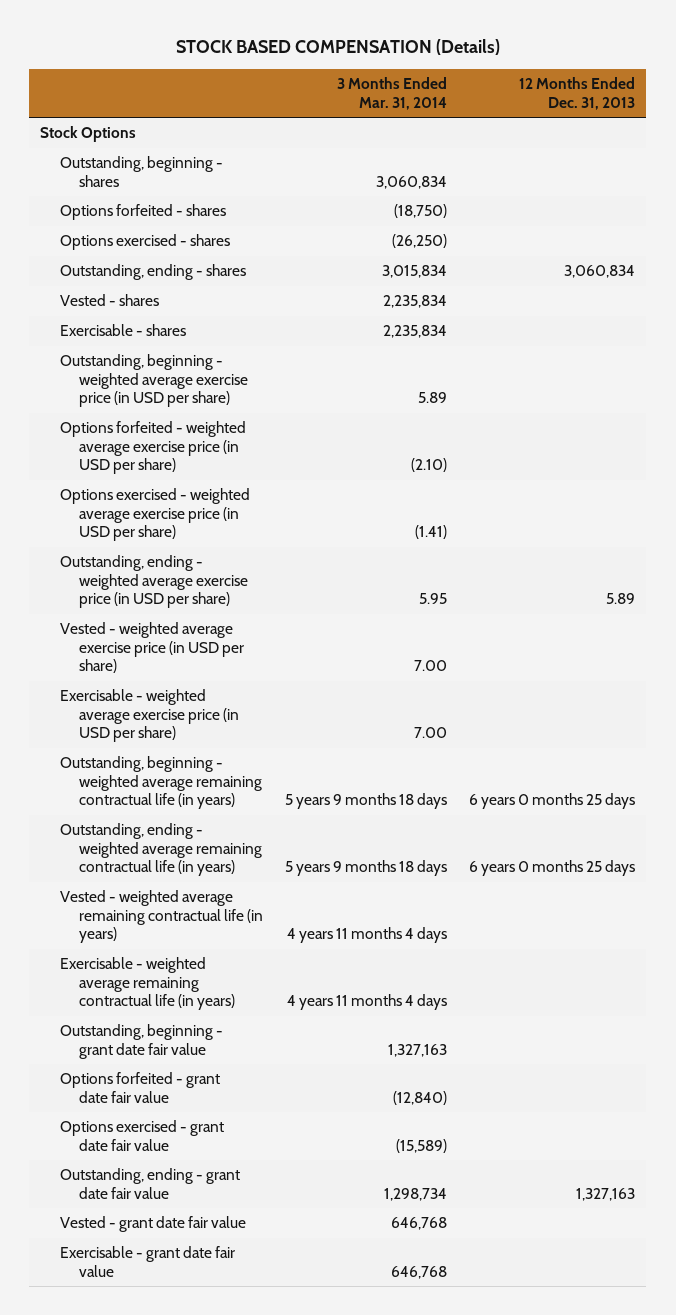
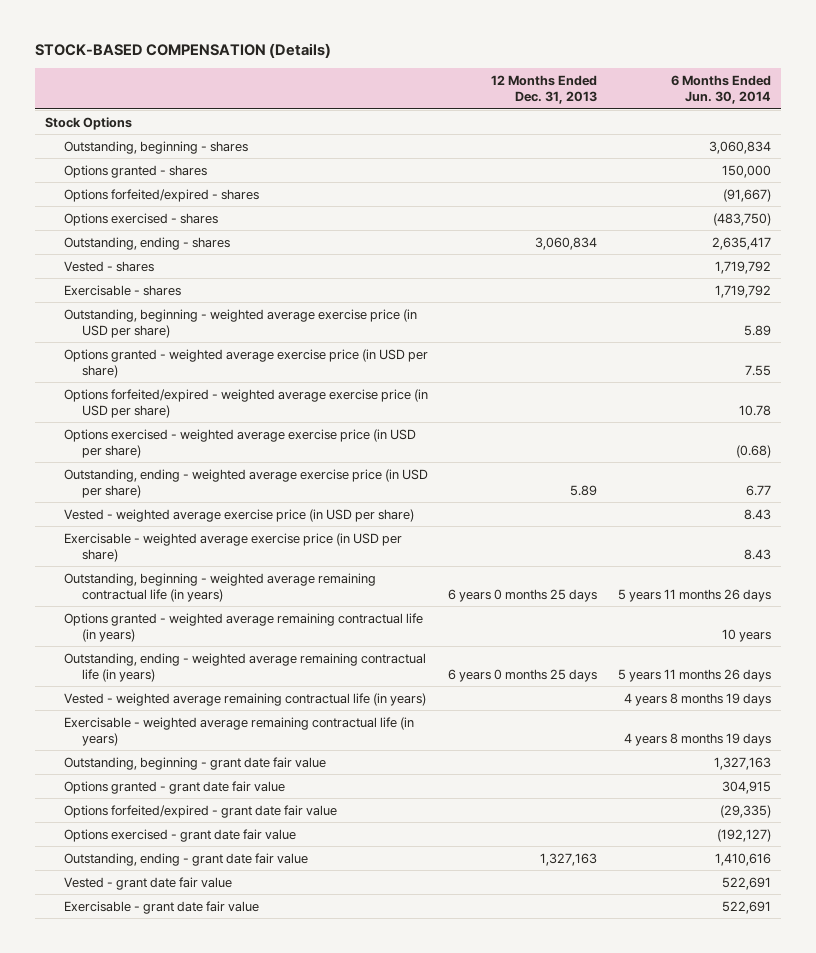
[175,39,500,56] STOCK BASED COMPENSATION (Details) -> [35,43,332,59] STOCK-BASED COMPENSATION (Details)
[336,77,447,110] 3 Months Ended Mar. 31, 2014 -> none
none -> [671,75,772,105] 6 Months Ended Jun. 30, 2014
none -> [63,164,207,178] Options granted - shares
[59,204,226,221] Options forfeited - shares -> [63,188,259,202] Options forfeited/expired - shares
none -> [63,348,428,379] Options granted - weighted average exercise price (in USD per share)
[59,421,246,475] Options forfeited - weighted average exercise price (in USD per share) -> [63,388,428,419] Options forfeited/expired - weighted average exercise price (in USD per share)
none -> [63,612,423,643] Options granted - weighted average remaining contractual life (in years)
none -> [63,780,285,794] Options granted - grant date fair value
[59,1072,220,1103] Options forfeited - grant date fair value -> [63,804,337,818] Options forfeited/expired - grant date fair value

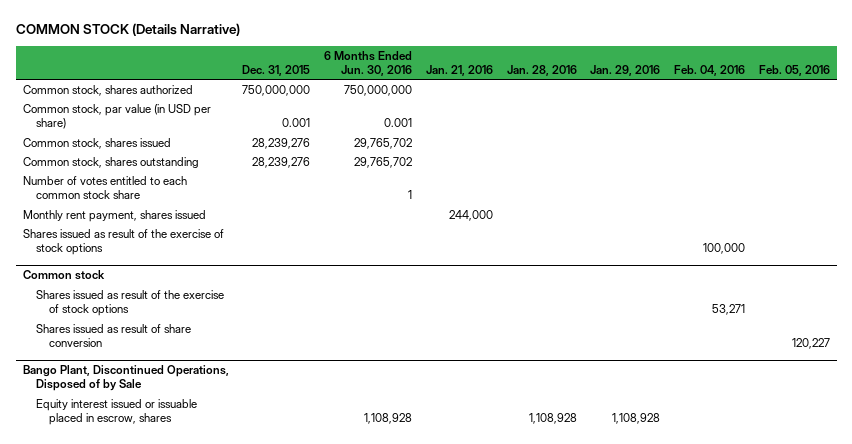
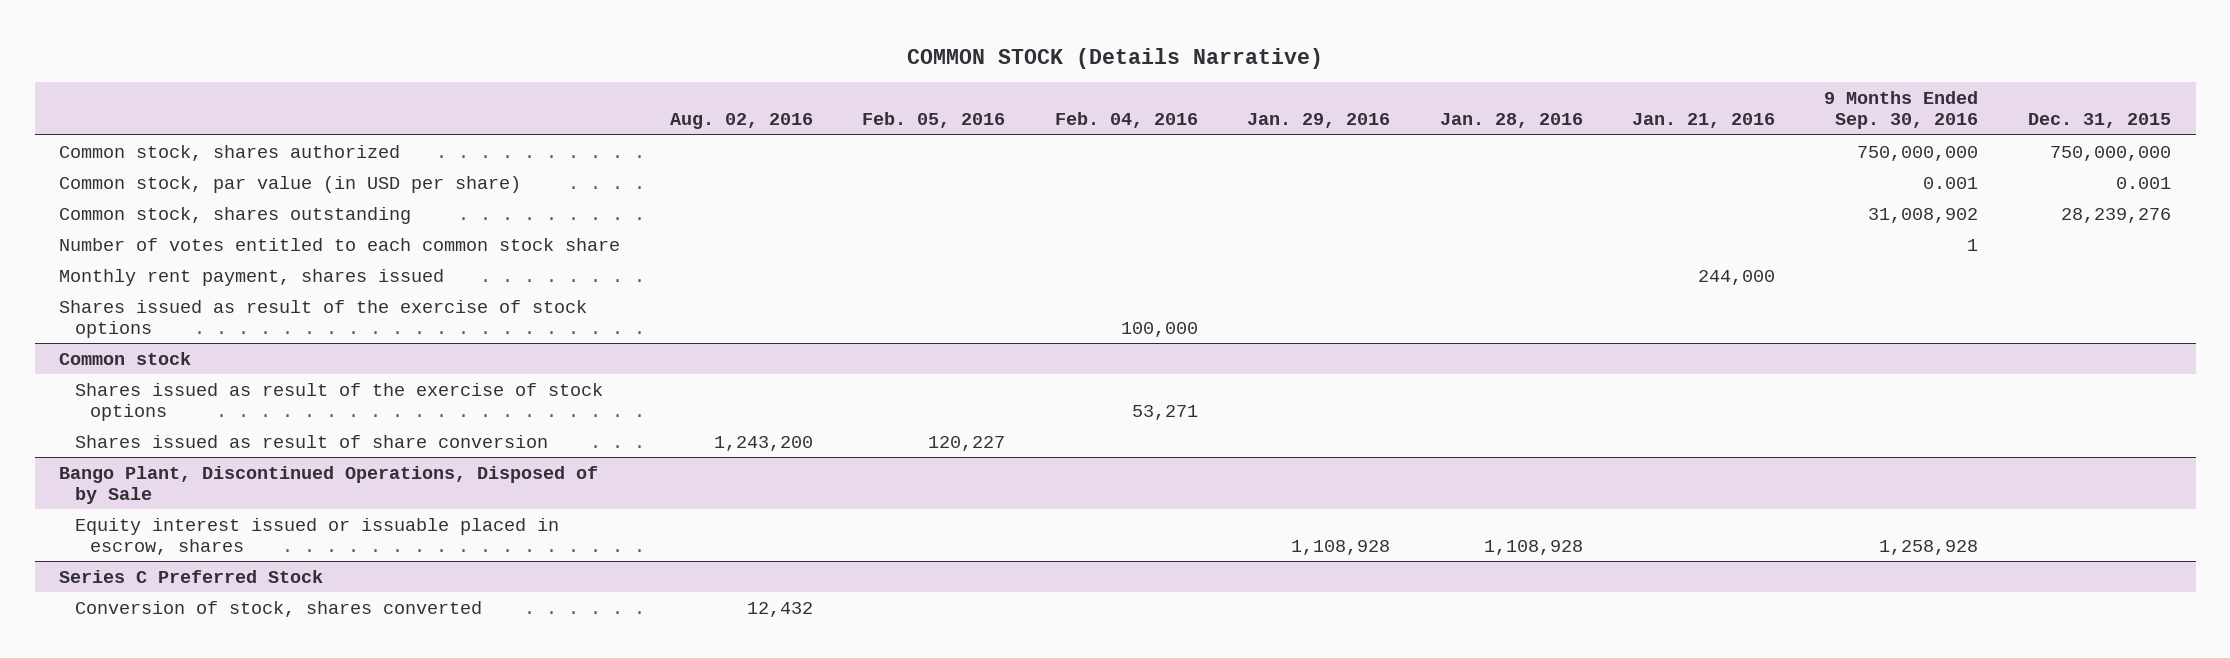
[324,50,413,76] 6 Months Ended Jun. 30, 2016 -> none
none -> [669,113,813,130] Aug. 02, 2016
none -> [1824,90,1979,130] 9 Months Ended Sep. 30, 2016
[22,138,171,150] Common stock, shares issued -> none
none -> [59,569,324,583] Series C Preferred Stock
none -> [74,600,482,617] Conversion of stock, shares converted

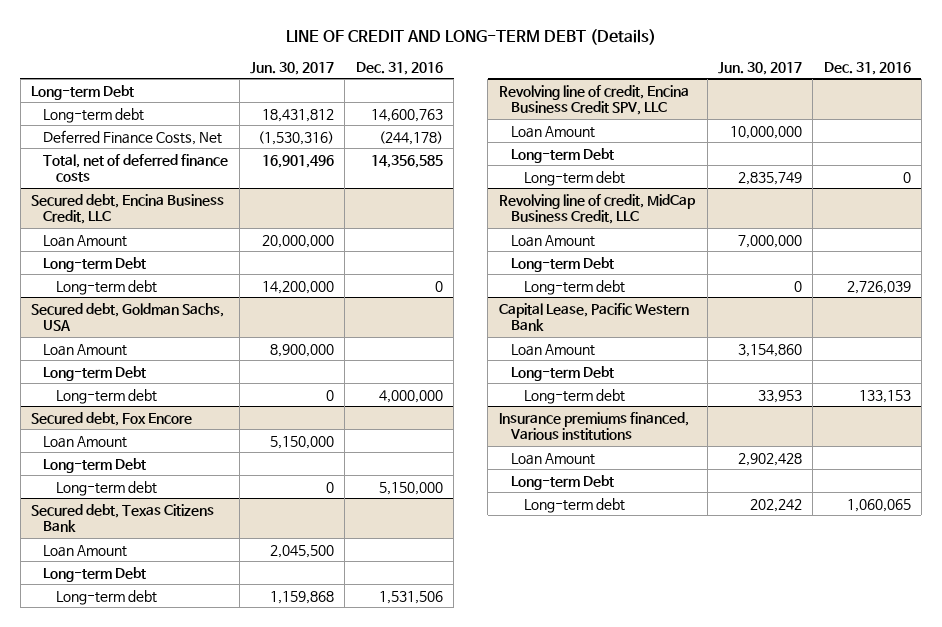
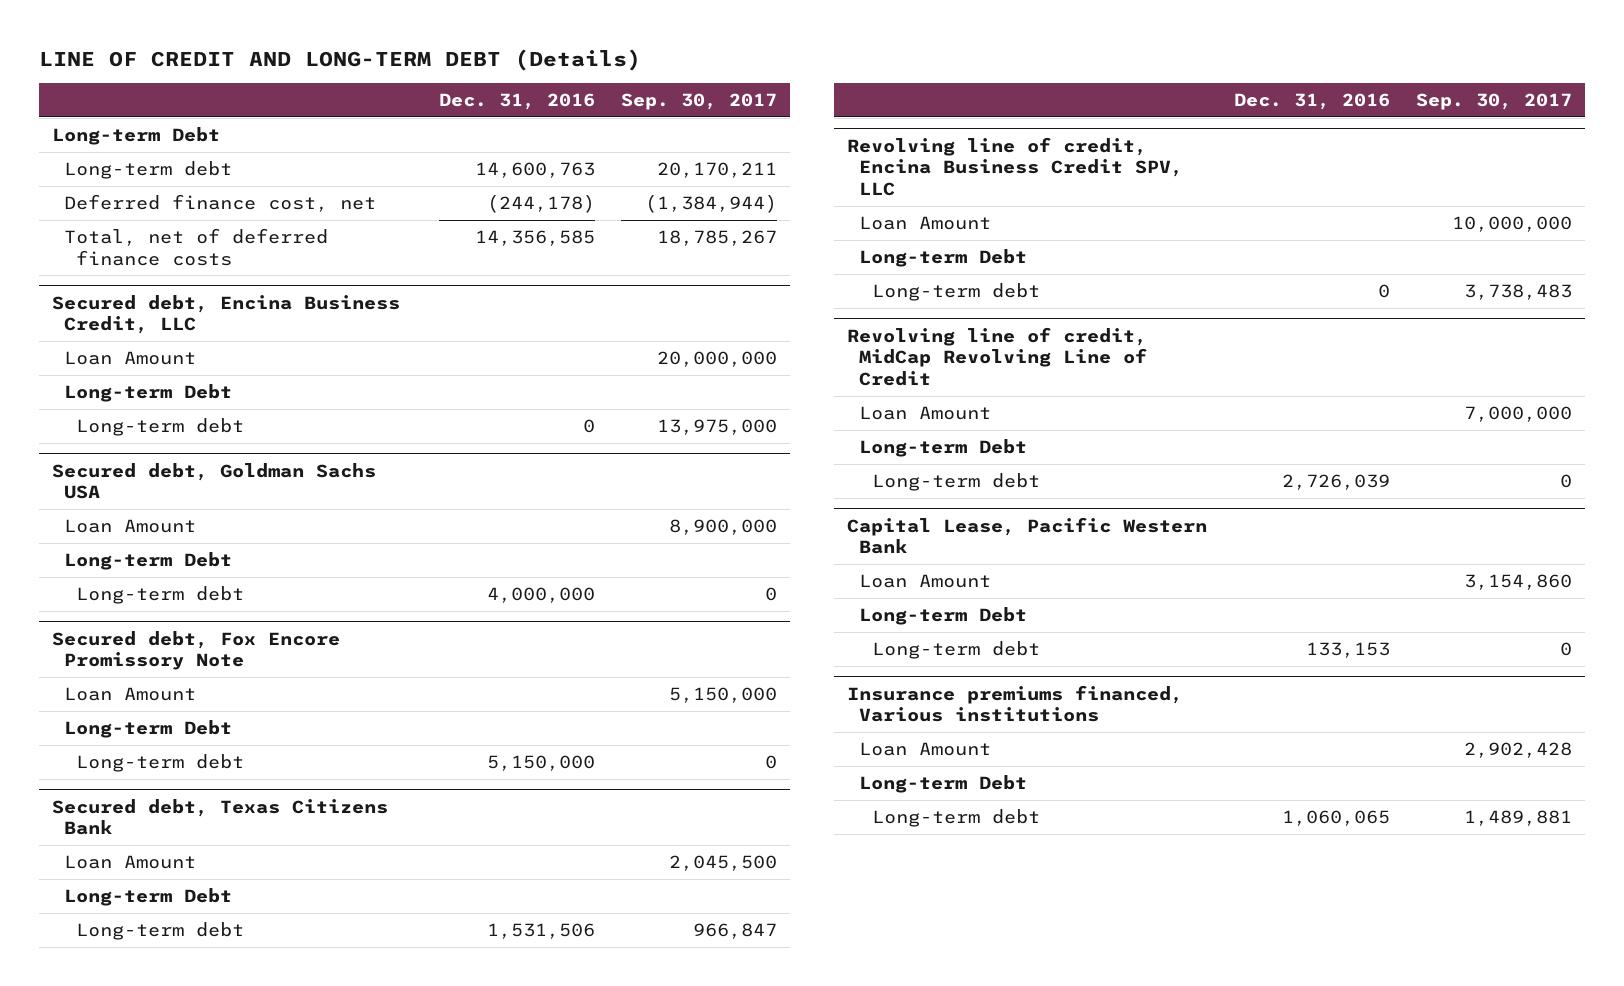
[250,61,335,75] Jun. 30, 2017 -> none
none -> [621,92,778,110] Sep. 30, 2017
[43,129,223,145] Deferred Finance Costs, Net -> [64,193,377,212] Deferred finance cost, net
[31,302,225,332] Secured debt, Goldman Sachs, USA -> [51,462,376,500] Secured debt, Goldman Sachs USA
[31,411,193,426] Secured debt, Fox Encore -> [51,630,340,671] Secured debt, Fox Encore Promissory Note
[498,193,696,225] Revolving line of credit, MidCap Business Credit, LLC -> [847,326,1148,386] Revolving line of credit, MidCap Revolving Line of Credit

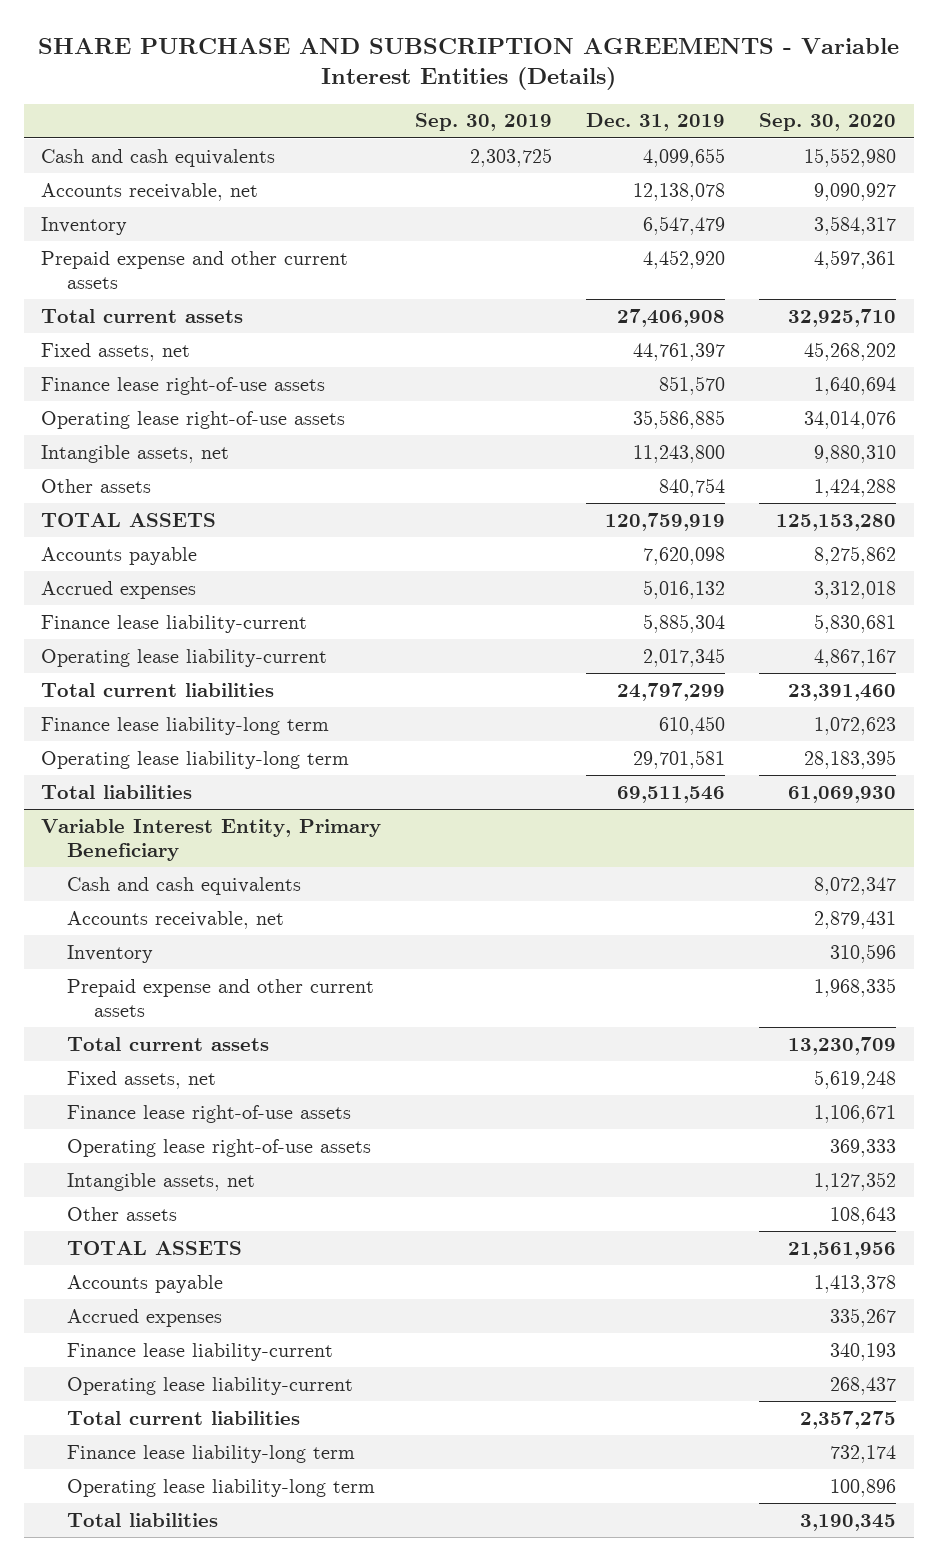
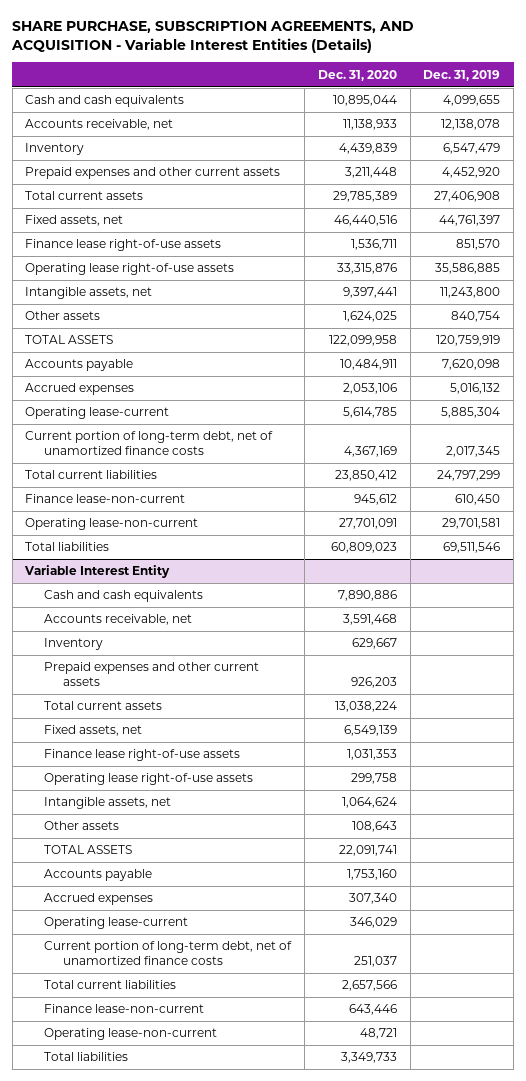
[37,38,899,91] SHARE PURCHASE AND SUBSCRIPTION AGREEMENTS - Variable Interest Entities (Details) -> [11,21,415,54] SHARE PURCHASE, SUBSCRIPTION AGREEMENTS, AND ACQUISITION - Variable Interest Entities (Details)
[415,113,553,132] Sep. 30, 2019 -> none
[759,113,897,132] Sep. 30, 2020 -> none
none -> [317,69,397,81] Dec. 31, 2020
[41,250,349,289] Prepaid expense and other current assets -> [25,167,281,180] Prepaid expenses and other current assets
[41,614,308,633] Finance lease liability-current -> [25,407,170,420] Operating lease-current
[41,648,328,667] Operating lease liability-current -> [25,431,274,456] Current portion of long-term debt, net of unamortized finance costs
[41,716,330,735] Finance lease liability-long term -> [25,494,186,504] Finance lease-non-current
[41,750,350,769] Operating lease liability-long term -> [25,518,199,531] Operating lease-non-current
[41,818,382,861] Variable Interest Entity, Primary Beneficiary -> [24,565,171,579] Variable Interest Entity
[67,978,375,1017] Prepaid expense and other current assets -> [44,662,260,687] Prepaid expenses and other current assets
[67,1342,334,1361] Finance lease liability-current -> [44,917,189,930] Operating lease-current
[67,1376,354,1395] Operating lease liability-current -> [44,941,293,966] Current portion of long-term debt, net of unamortized finance costs
[67,1444,356,1463] Finance lease liability-long term -> [44,1004,205,1014] Finance lease-non-current
[67,1478,376,1497] Operating lease liability-long term -> [44,1028,218,1041] Operating lease-non-current

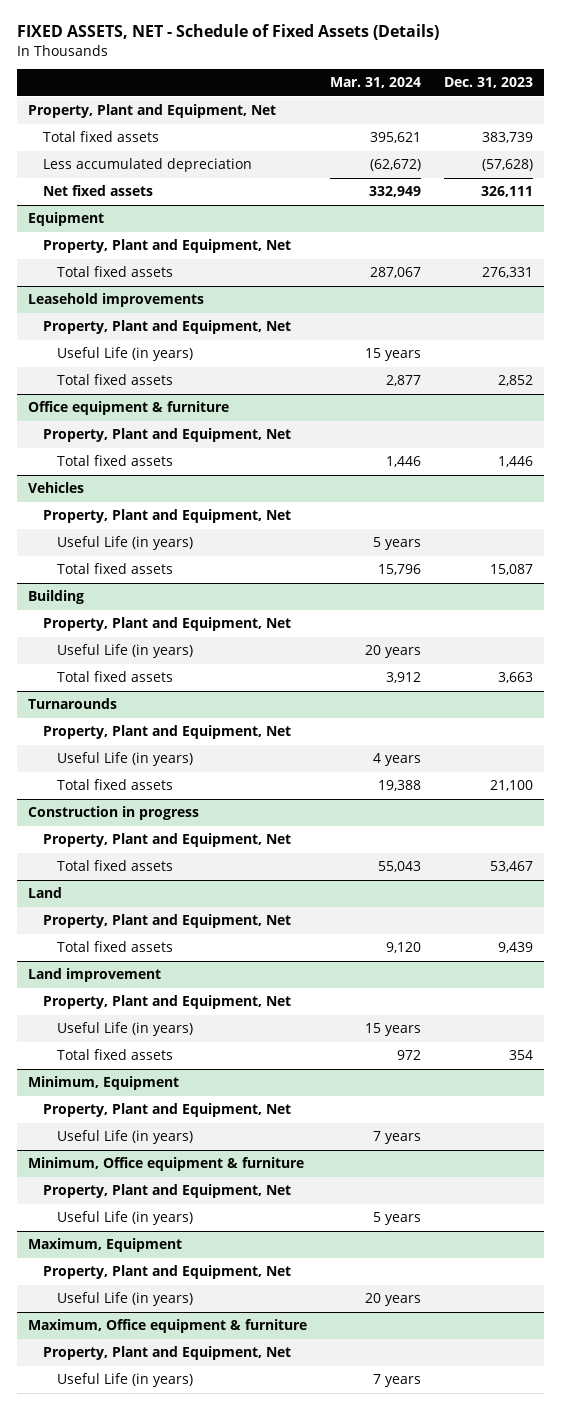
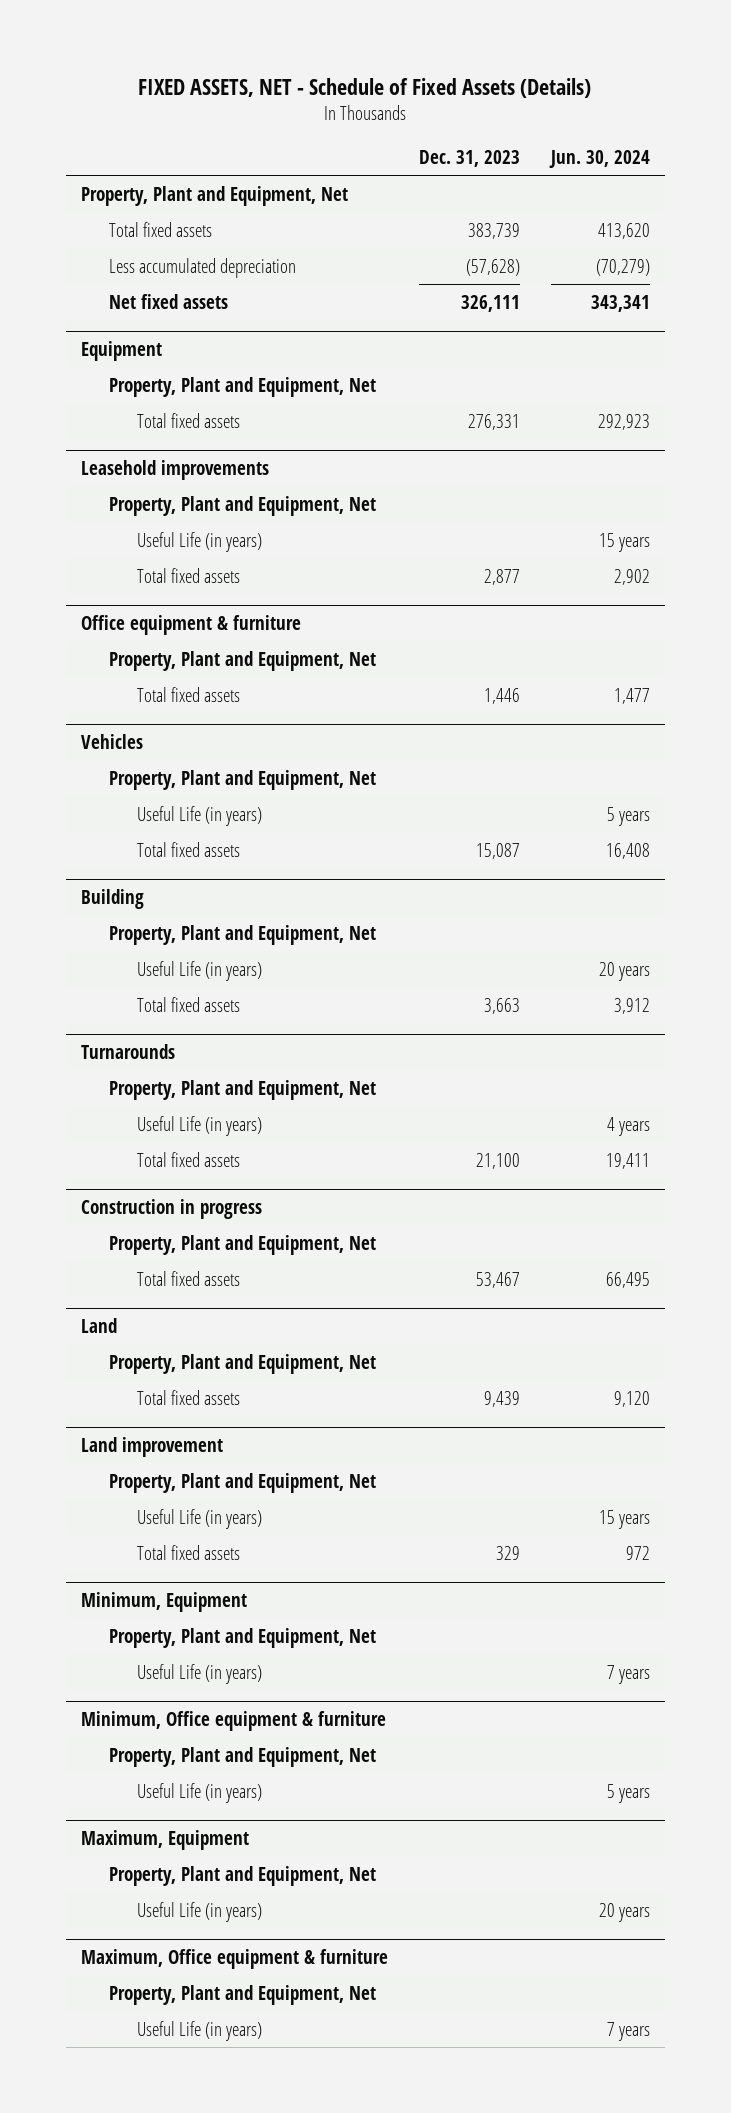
[329,77,421,89] Mar. 31, 2024 -> none
none -> [548,149,650,168] Jun. 30, 2024
[497,375,533,387] 2,852 -> [483,568,520,585] 2,877
[508,1050,533,1061] 354 -> [495,1545,520,1560] 329

